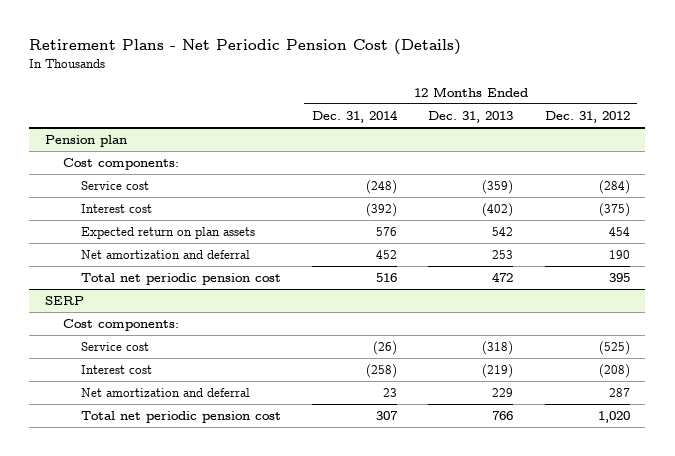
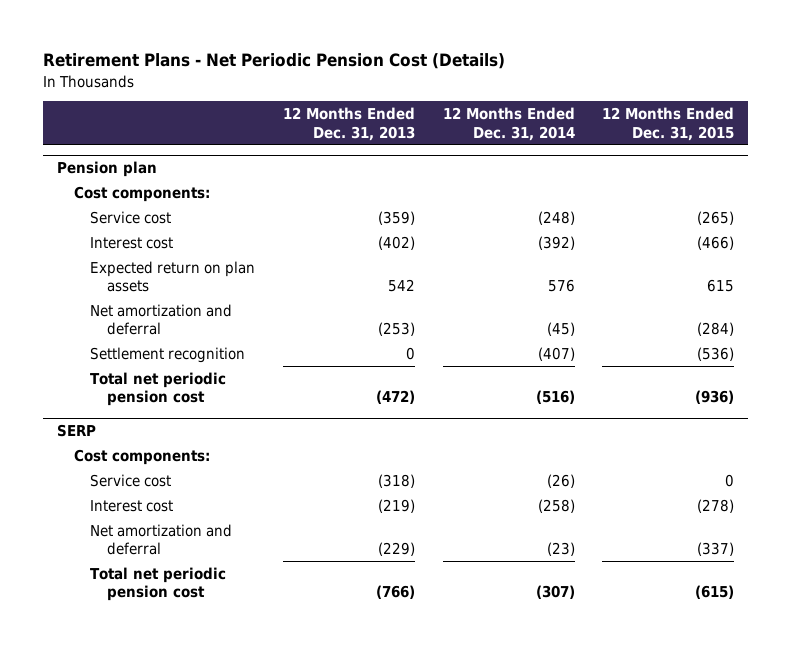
[544,111,630,124] Dec. 31, 2012 -> none
none -> [602,107,735,141] 12 Months Ended Dec. 31, 2015
[376,250,398,260] 452 -> [546,322,575,337] (45)
[492,250,514,260] 253 -> [378,322,416,337] (253)
none -> [90,347,246,364] Settlement recognition
[376,273,398,283] 516 -> [535,390,575,405] (516)
[492,272,514,283] 472 -> [376,390,416,405] (472)
[383,388,398,398] 23 -> [546,542,575,557] (23)
[492,388,514,398] 229 -> [378,542,416,557] (229)
[376,411,399,421] 307 -> [535,585,575,600] (307)
[492,411,514,421] 766 -> [376,585,416,600] (766)

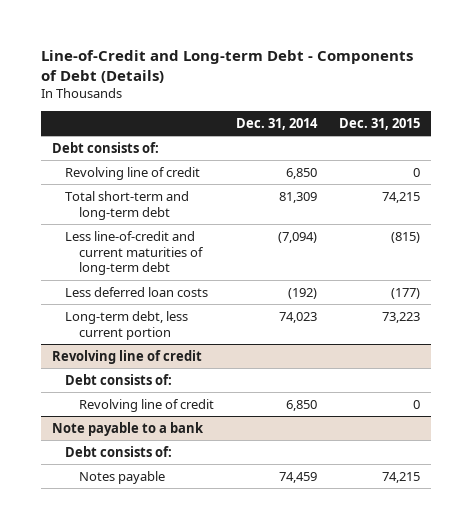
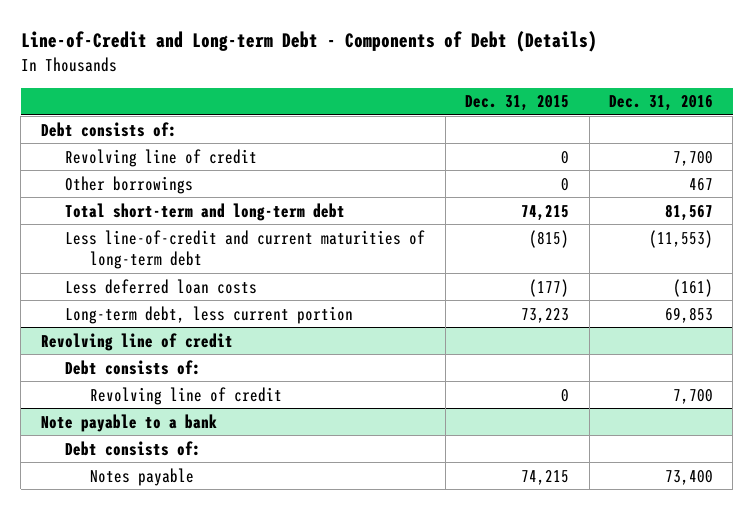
[236,118,319,131] Dec. 31, 2014 -> none
none -> [609,95,714,112] Dec. 31, 2016
none -> [65,175,194,194] Other borrowings

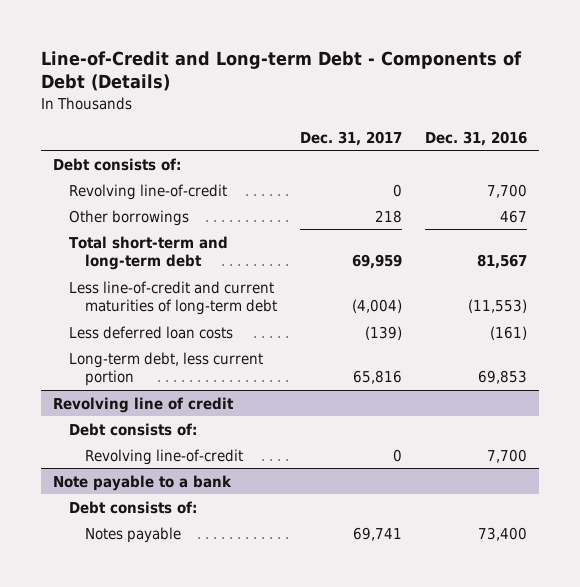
[465,95,570,112] Dec. 31, 2015 -> none
none -> [300,130,403,146] Dec. 31, 2017
[65,148,258,167] Revolving line of credit -> [69,183,228,200] Revolving line-of-credit
[89,386,282,405] Revolving line of credit -> [85,448,244,465] Revolving line-of-credit

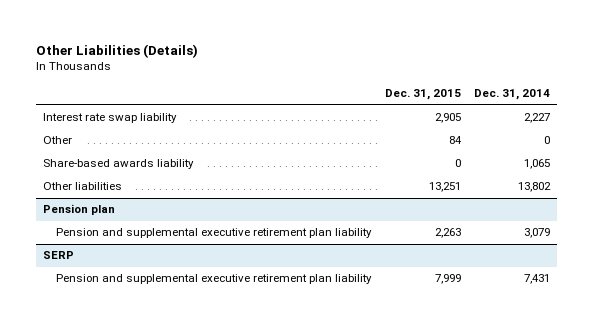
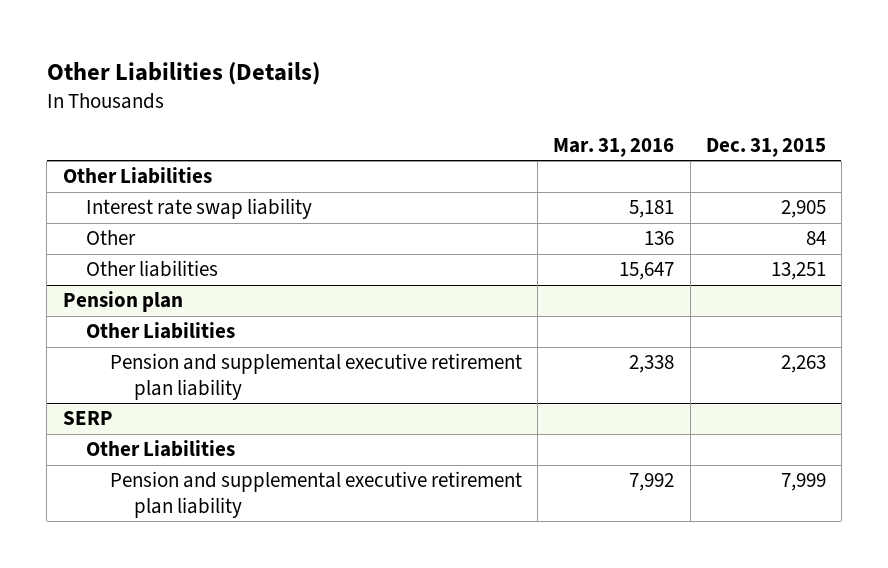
[474,89,551,101] Dec. 31, 2014 -> none
none -> [553,137,675,157] Mar. 31, 2016
none -> [62,167,212,185] Other Liabilities
[43,159,195,170] Share-based awards liability -> none
none -> [86,322,236,340] Other Liabilities
none -> [86,440,236,458] Other Liabilities

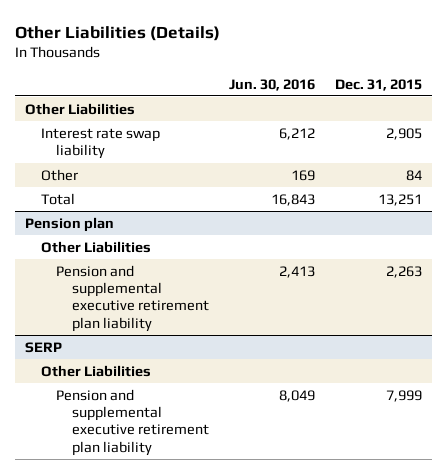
[553,137,675,157] Mar. 31, 2016 -> none
none -> [228,78,315,91] Jun. 30, 2016
[86,260,219,278] Other liabilities -> [40,192,75,205] Total

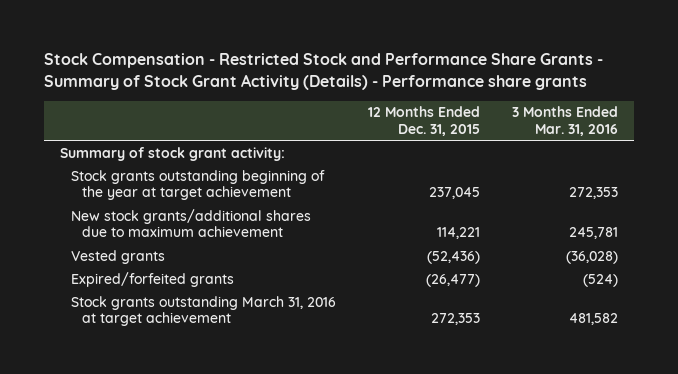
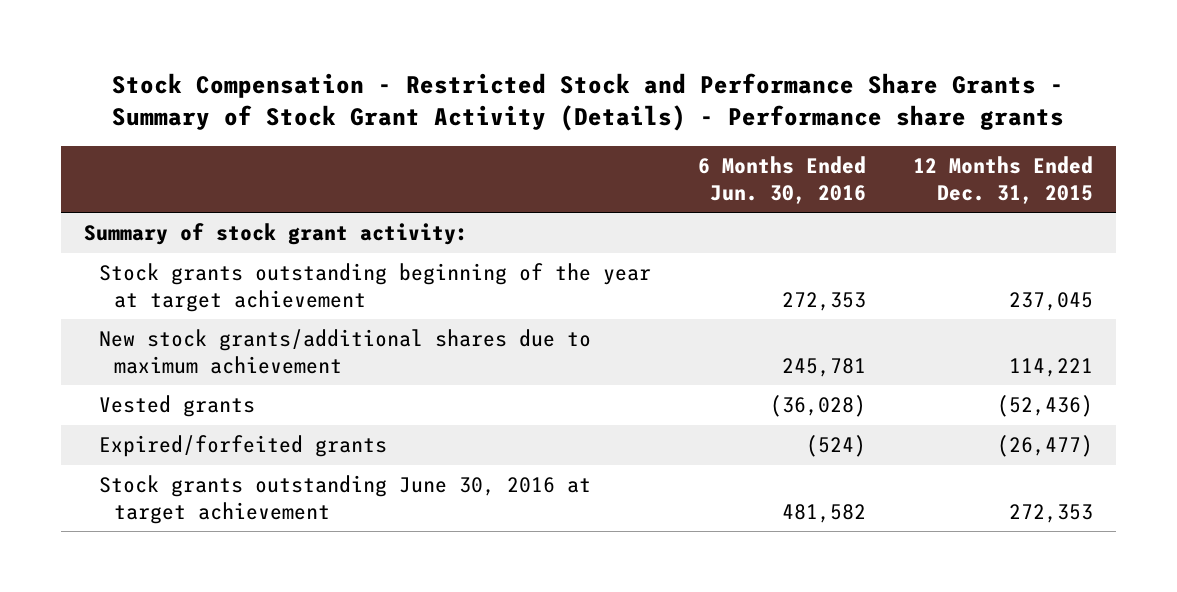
[512,106,619,136] 3 Months Ended Mar. 31, 2016 -> none
none -> [697,156,866,204] 6 Months Ended Jun. 30, 2016
[70,295,336,327] Stock grants outstanding March 31, 2016 at target achievement -> [99,475,592,524] Stock grants outstanding June 30, 2016 at target achievement

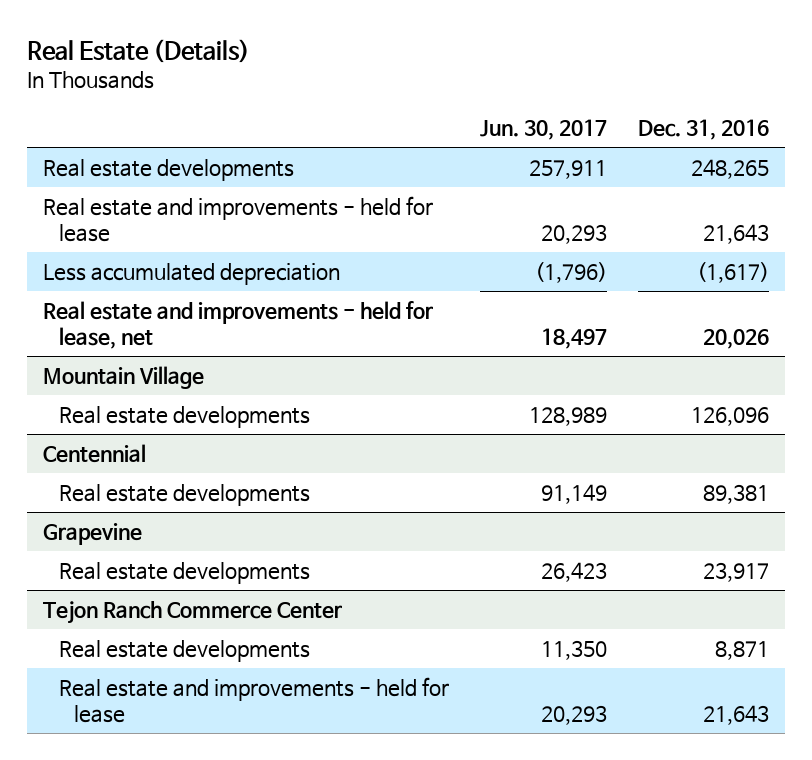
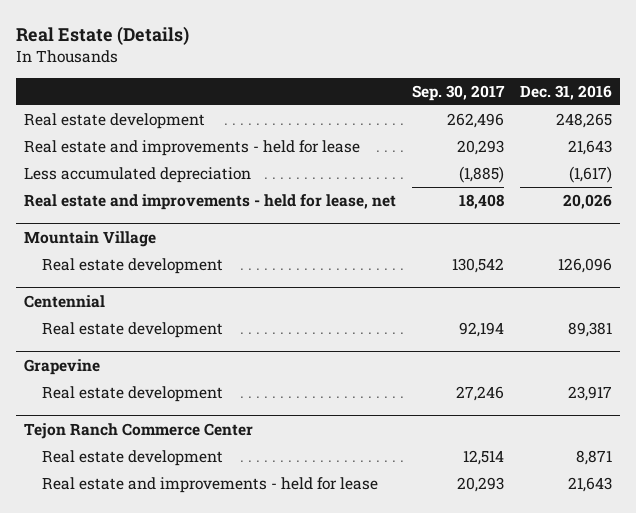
[479,119,607,141] Jun. 30, 2017 -> none
none -> [412,84,506,101] Sep. 30, 2017
[42,159,294,182] Real estate developments -> [24,113,206,130] Real estate development
[58,406,310,429] Real estate developments -> [41,258,223,275] Real estate development
[58,484,310,507] Real estate developments -> [41,322,223,339] Real estate development
[58,562,310,585] Real estate developments -> [41,386,223,403] Real estate development
[58,640,310,663] Real estate developments -> [41,450,223,467] Real estate development

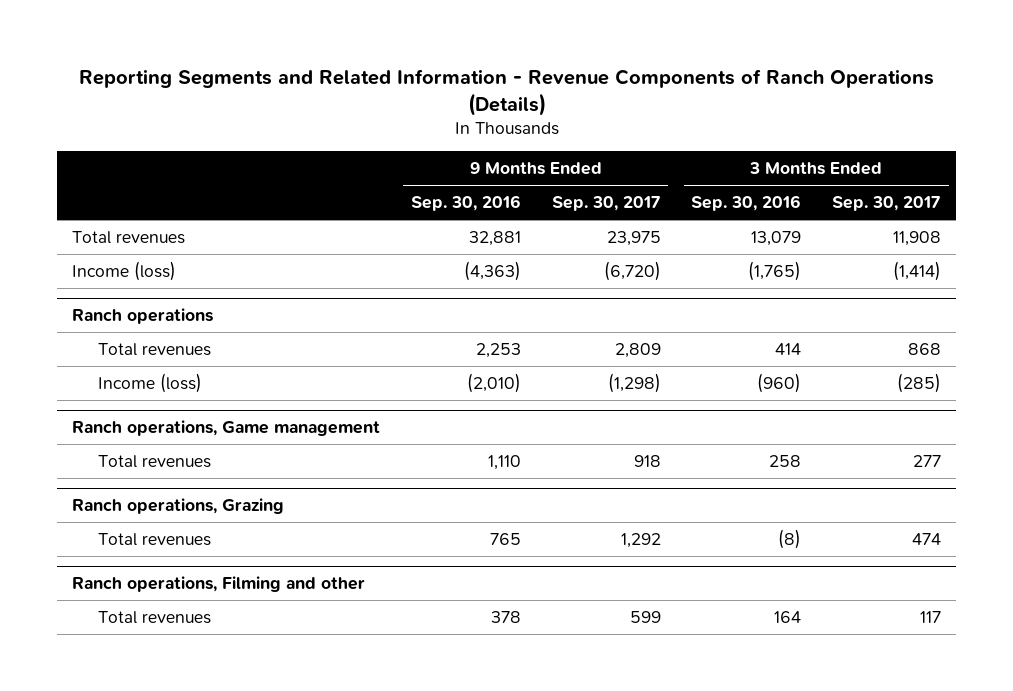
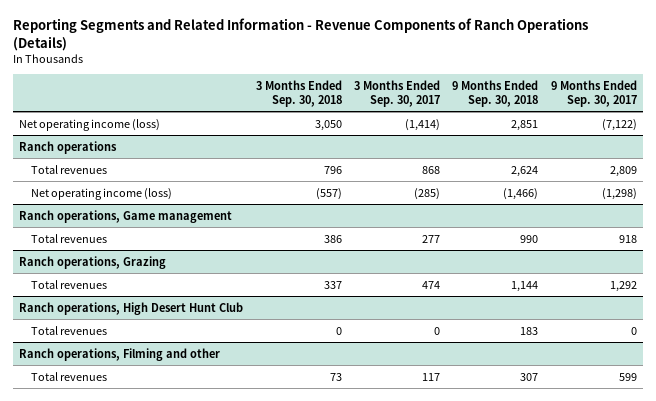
[411,194,522,211] Sep. 30, 2016 -> none
[691,194,802,211] Sep. 30, 2016 -> none
none -> [255,79,342,108] 3 Months Ended Sep. 30, 2018
none -> [452,79,539,108] 9 Months Ended Sep. 30, 2018
[72,230,186,244] Total revenues -> none
[72,260,177,281] Income (loss) -> [19,118,161,131] Net operating income (loss)
[603,260,661,281] (6,720) -> [601,118,637,131] (7,122)
[98,372,203,393] Income (loss) -> [30,187,172,200] Net operating income (loss)
none -> [19,301,244,315] Ranch operations, High Desert Hunt Club
none -> [30,325,107,335] Total revenues

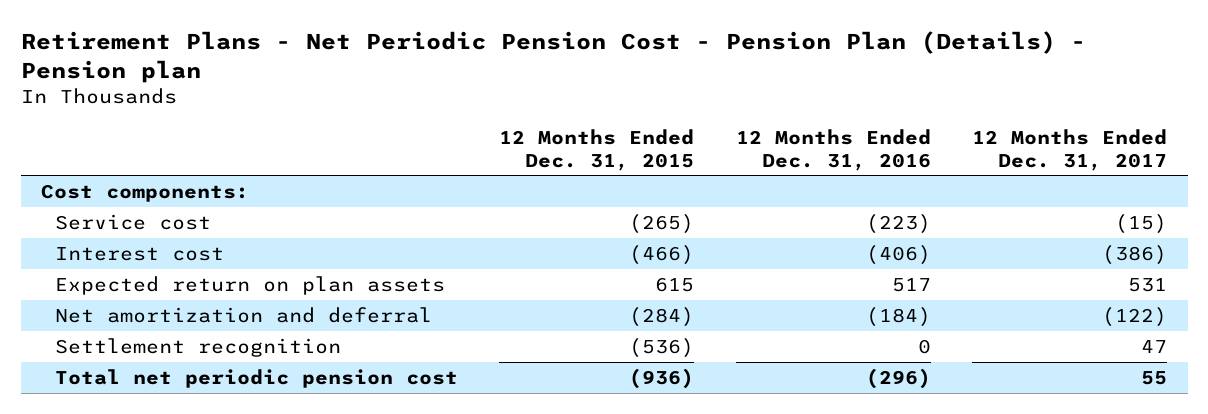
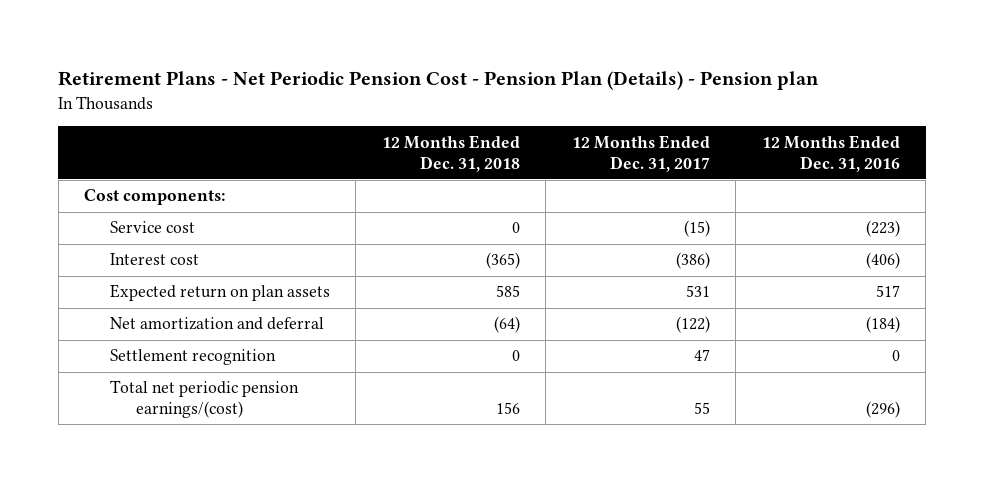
[499,128,695,171] 12 Months Ended Dec. 31, 2015 -> none
none -> [381,134,520,172] 12 Months Ended Dec. 31, 2018
[55,368,459,388] Total net periodic pension cost -> [109,380,299,419] Total net periodic pension earnings/(cost)

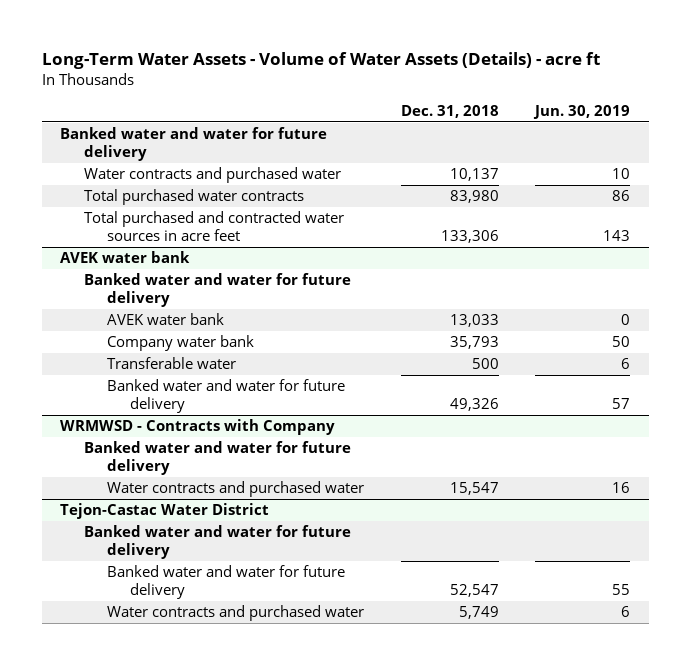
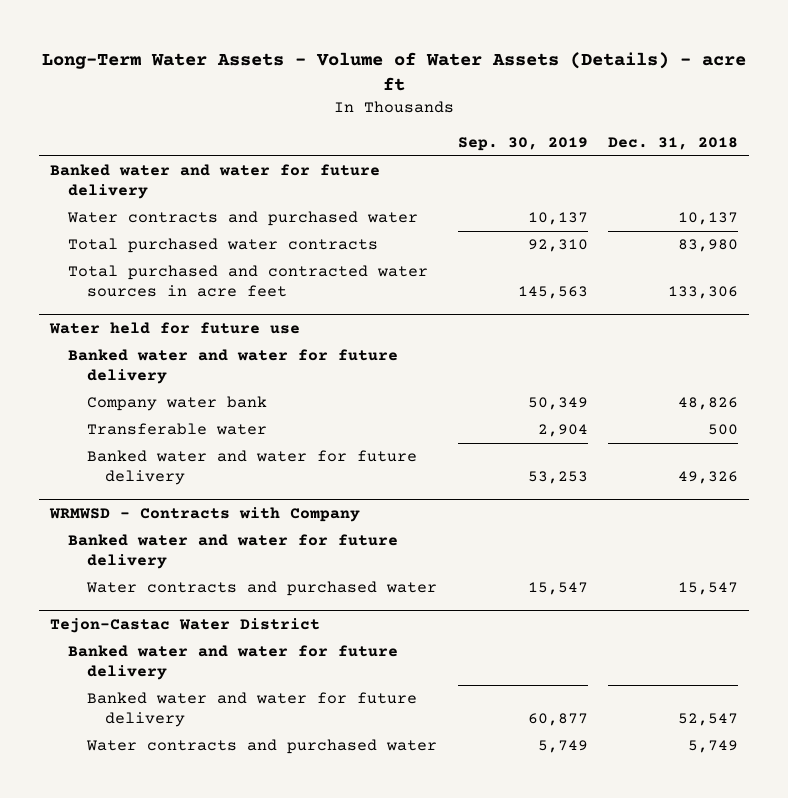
[533,105,631,120] Jun. 30, 2019 -> none
none -> [457,137,588,152] Sep. 30, 2019
[60,251,191,264] AVEK water bank -> [48,322,300,335] Water held for future use
[106,313,224,326] AVEK water bank -> none
[449,336,499,350] 35,793 -> [678,397,739,411] 48,826

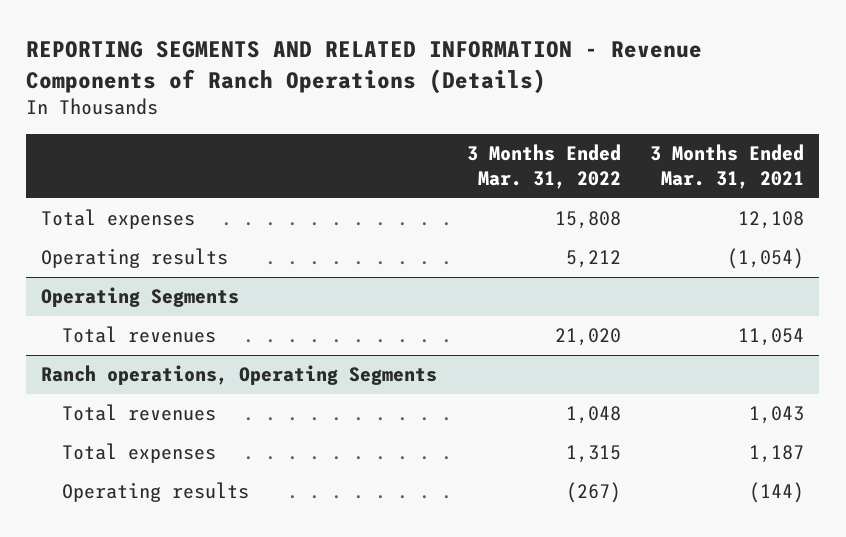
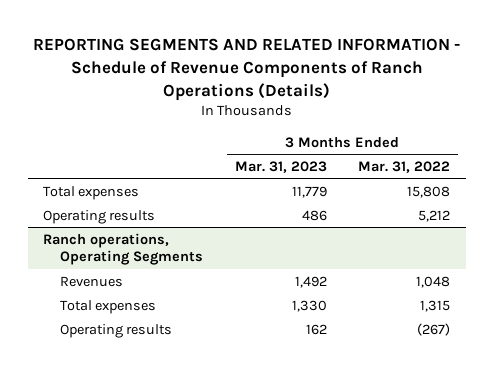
[26,40,703,94] REPORTING SEGMENTS AND RELATED INFORMATION - Revenue Components of Ranch Operations (Details) -> [32,38,460,101] REPORTING SEGMENTS AND RELATED INFORMATION - Schedule of Revenue Components of Ranch Operations (Details)
[650,144,805,190] 3 Months Ended Mar. 31, 2021 -> none
none -> [234,160,327,173] Mar. 31, 2023
[41,287,240,308] Operating Segments -> none
[62,326,217,344] Total revenues -> none
[62,404,217,422] Total revenues -> [60,275,124,287] Revenues

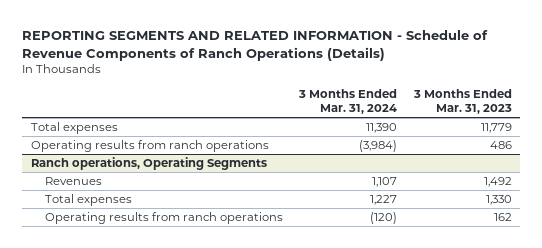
[358,160,451,173] Mar. 31, 2022 -> none
none -> [298,88,398,115] 3 Months Ended Mar. 31, 2024
[43,209,156,224] Operating results -> [30,139,269,152] Operating results from ranch operations
[60,323,173,338] Operating results -> [44,211,283,224] Operating results from ranch operations

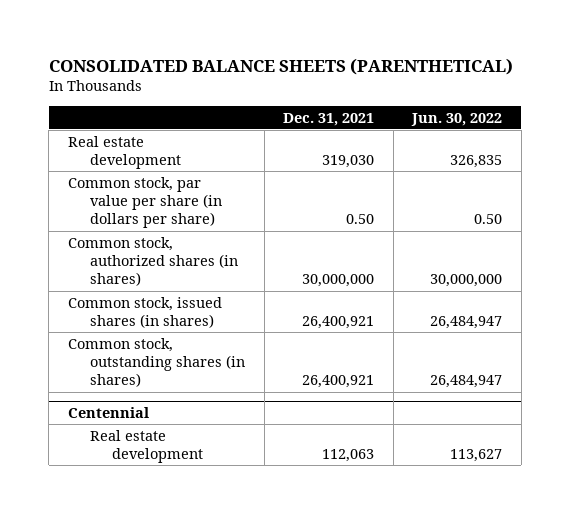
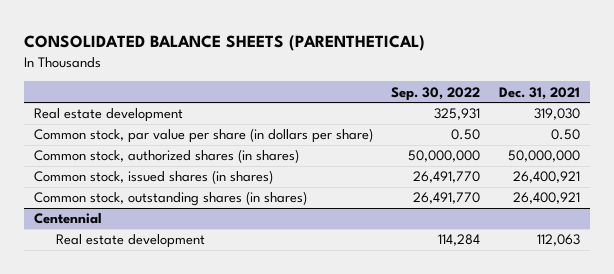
[411,112,503,126] Jun. 30, 2022 -> none
none -> [391,86,481,101] Sep. 30, 2022
[302,274,375,288] 30,000,000 -> [508,150,581,163] 50,000,000

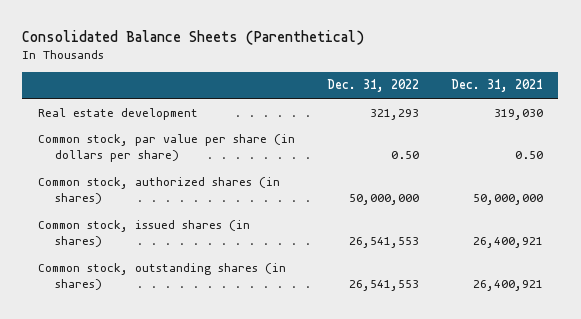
[24,34,426,51] CONSOLIDATED BALANCE SHEETS (PARENTHETICAL) -> [22,30,365,46] Consolidated Balance Sheets (Parenthetical)
[391,86,481,101] Sep. 30, 2022 -> none
none -> [326,79,419,93] Dec. 31, 2022
[33,213,102,225] Centennial -> none
[56,234,206,249] Real estate development -> none

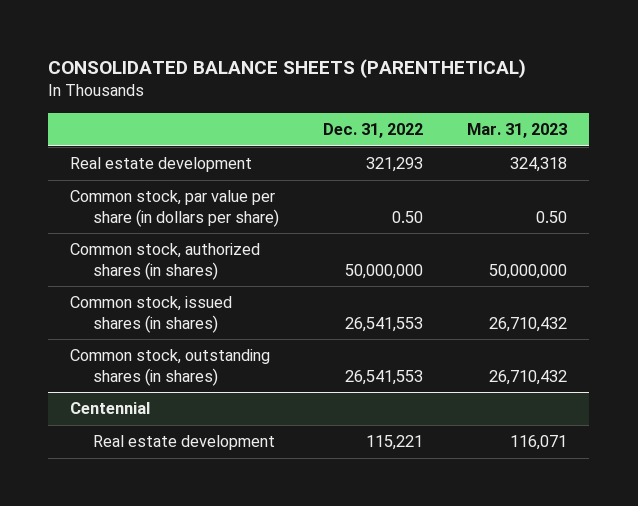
[22,30,365,46] Consolidated Balance Sheets (Parenthetical) -> [48,58,527,78] CONSOLIDATED BALANCE SHEETS (PARENTHETICAL)
[450,79,543,93] Dec. 31, 2021 -> none
none -> [467,123,568,139] Mar. 31, 2023
none -> [70,402,151,415] Centennial
none -> [92,435,275,451] Real estate development

